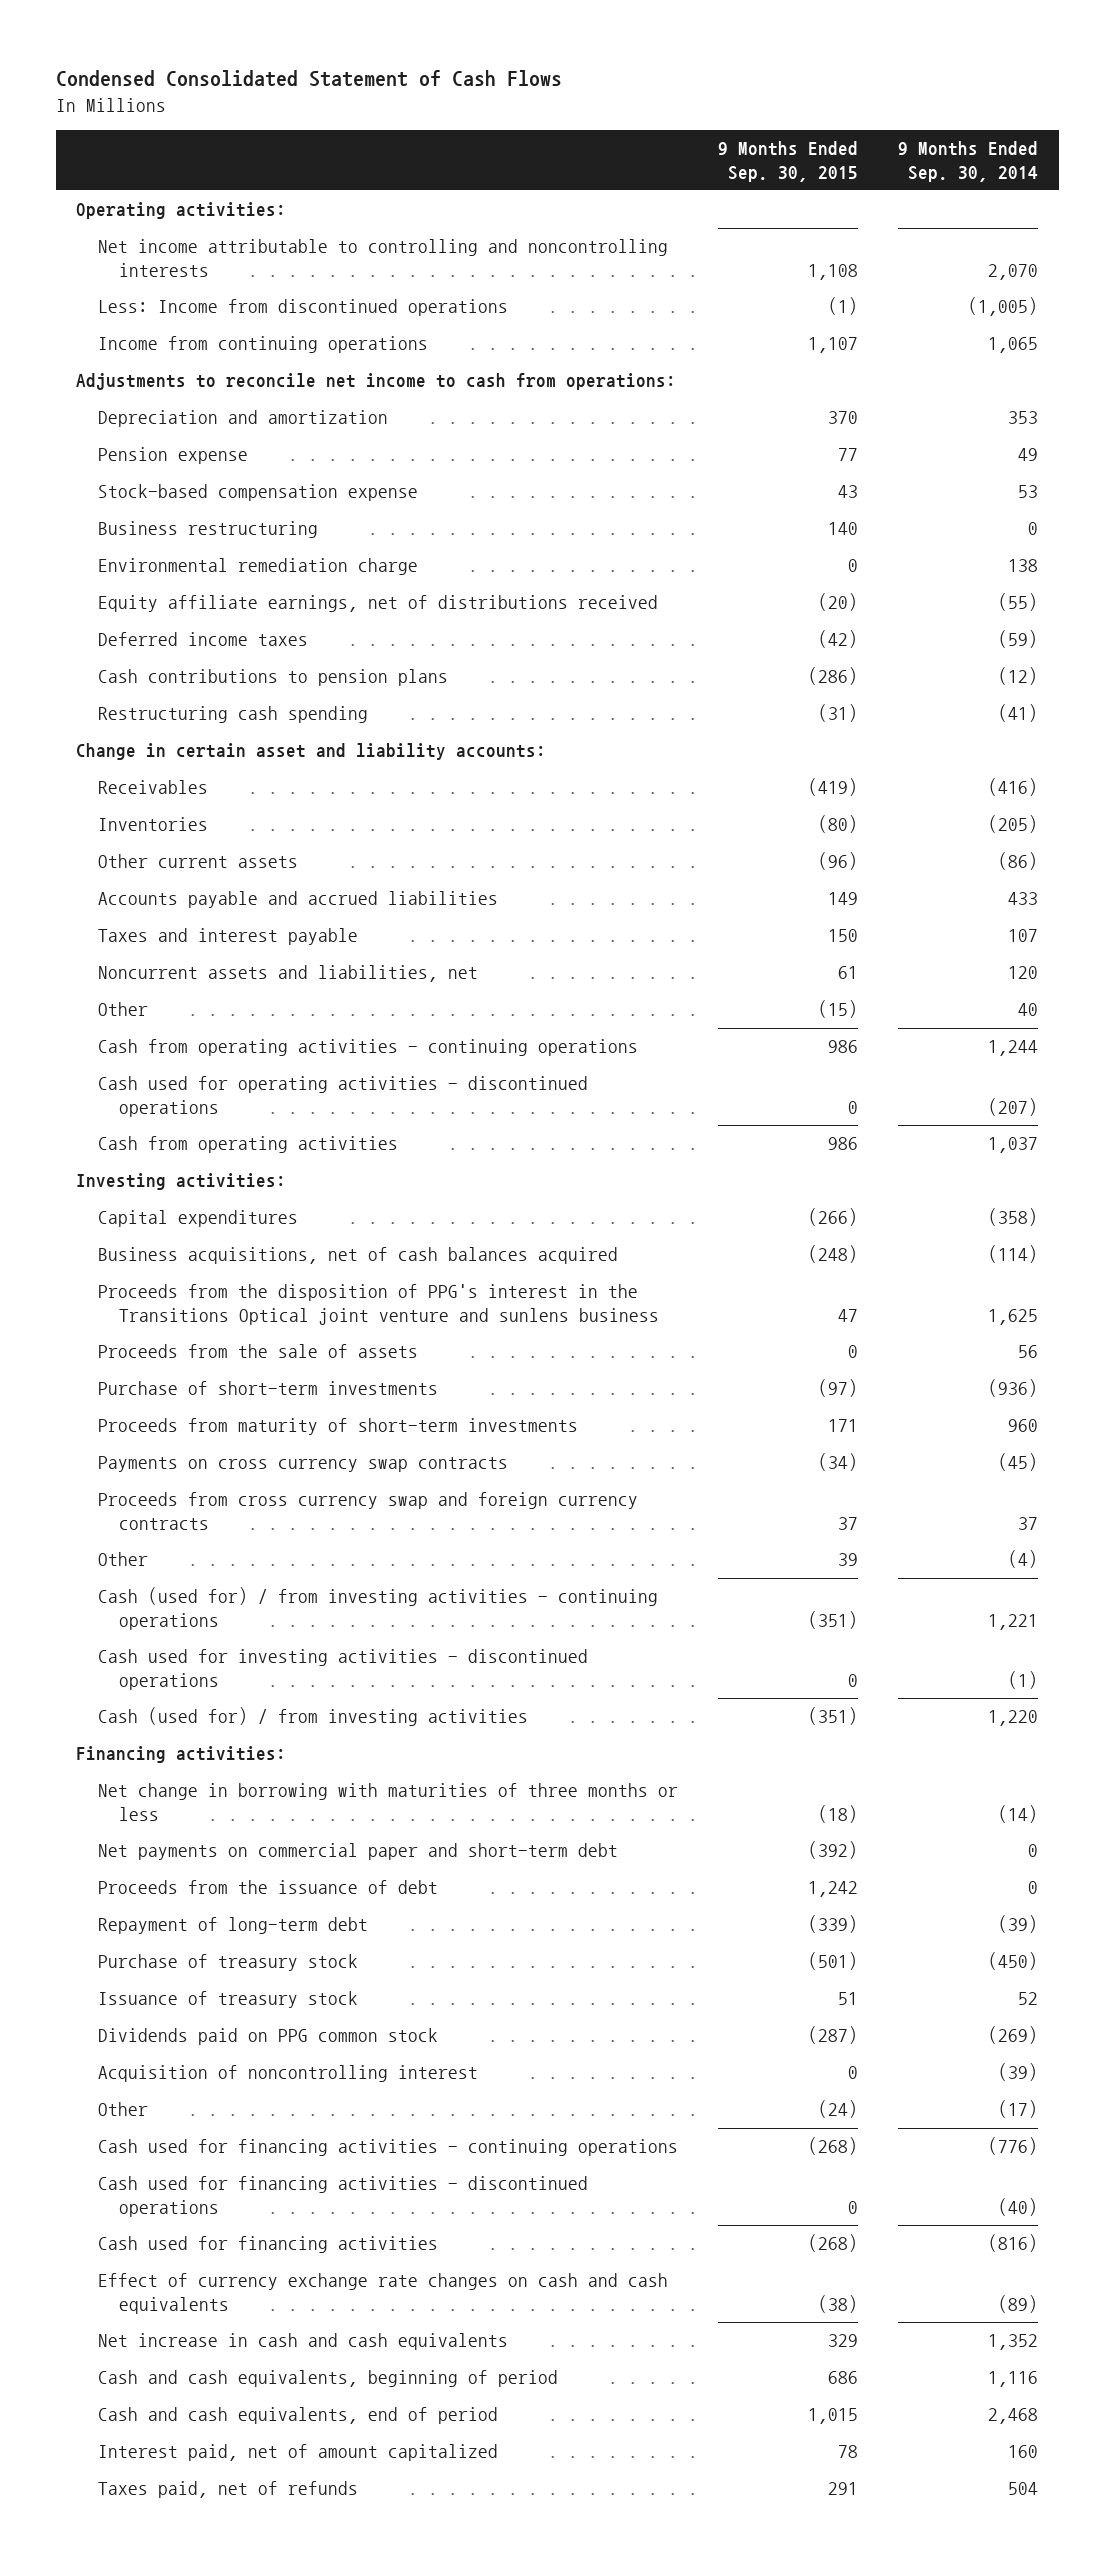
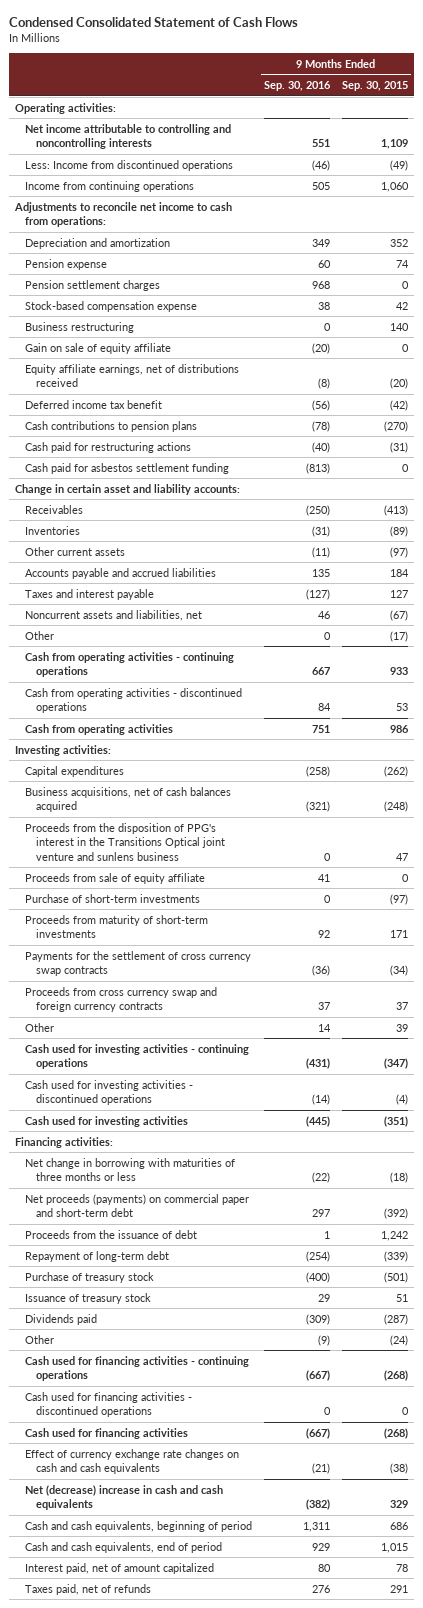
[898,140,1039,182] 9 Months Ended Sep. 30, 2014 -> none
none -> [264,80,332,91] Sep. 30, 2016
[808,263,859,280] 1,108 -> [381,139,409,150] 1,109
[828,297,859,316] (1) -> [390,159,409,171] (49)
[808,337,859,354] 1,107 -> [381,181,410,192] 1,060
[828,411,859,425] 370 -> [390,238,409,247] 352
[838,448,859,462] 77 -> [396,259,410,268] 74
none -> [25,279,161,291] Pension settlement charges
[838,485,859,499] 43 -> [396,301,409,310] 42
[97,558,418,576] Environmental remediation charge -> none
none -> [25,342,172,354] Gain on sale of equity affiliate
[97,632,308,647] Deferred income taxes -> [25,399,163,409] Deferred income tax benefit
[808,667,859,686] (286) -> [384,420,409,432] (270)
[97,706,368,724] Restructuring cash spending -> [25,441,192,453] Cash paid for restructuring actions
none -> [25,462,230,474] Cash paid for asbestos settlement funding
[808,778,859,797] (419) -> [384,504,409,516] (413)
[818,815,859,834] (80) -> [390,525,409,537] (89)
[818,852,859,871] (96) -> [390,546,409,558] (97)
[828,892,859,906] 149 -> [390,568,410,577] 184
[828,929,859,943] 150 -> [390,589,409,598] 127
[838,966,859,980] 61 -> [390,609,409,621] (67)
[818,1000,859,1019] (15) -> [390,630,409,642] (17)
[828,1040,859,1054] 986 -> [390,667,409,676] 933
[97,1076,588,1117] Cash used for operating activities - discontinued operations -> [25,687,243,714] Cash from operating activities - discontinued operations
[848,1100,859,1114] 0 -> [396,703,409,712] 53
[808,1208,859,1227] (266) -> [384,765,409,777] (262)
[97,1344,418,1359] Proceeds from the sale of assets -> [25,872,206,884] Proceeds from sale of equity affiliate
[97,1456,508,1473] Payments on cross currency swap contracts -> [25,950,252,977] Payments for the settlement of cross currency swap contracts
[97,1587,658,1630] Cash (used for) / from investing activities - continuing operations -> [25,1043,250,1070] Cash used for investing activities - continuing operations
[808,1610,859,1629] (351) -> [384,1058,409,1070] (347)
[848,1673,859,1687] 0 -> [396,1094,409,1106] (4)
[97,1707,528,1727] Cash (used for) / from investing activities -> [25,1115,189,1127] Cash used for investing activities
[97,1843,618,1861] Net payments on commercial paper and short-term debt -> [25,1193,250,1218] Net proceeds (payments) on commercial paper and short-term debt
[97,2065,478,2083] Acquisition of noncontrolling interest -> none
[97,2028,438,2046] Dividends paid on PPG common stock -> [25,1313,98,1325] Dividends paid
[97,2333,508,2351] Net increase in cash and cash equivalents -> [25,1484,224,1511] Net (decrease) increase in cash and cash equivalents

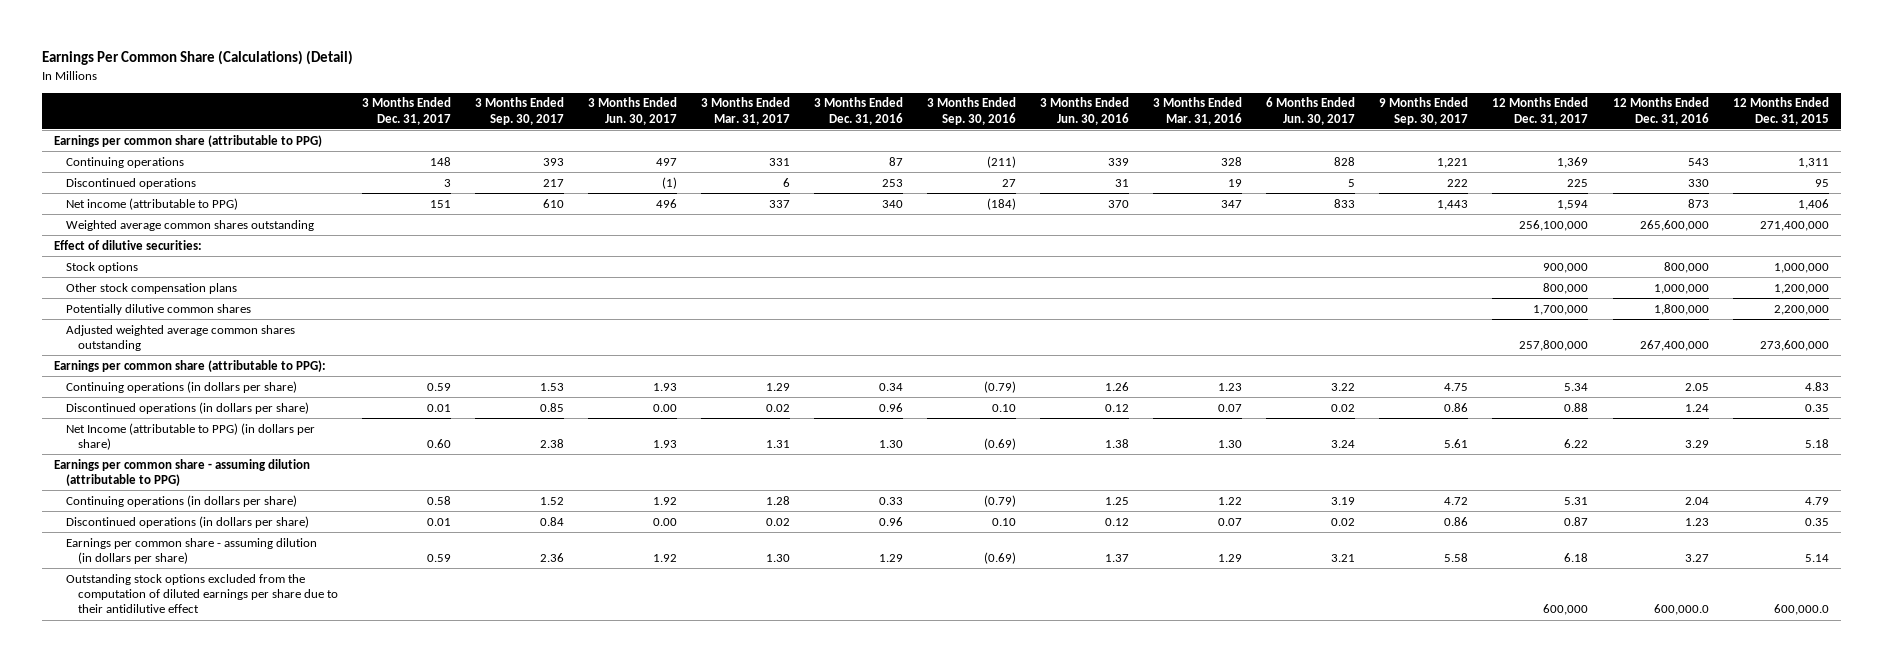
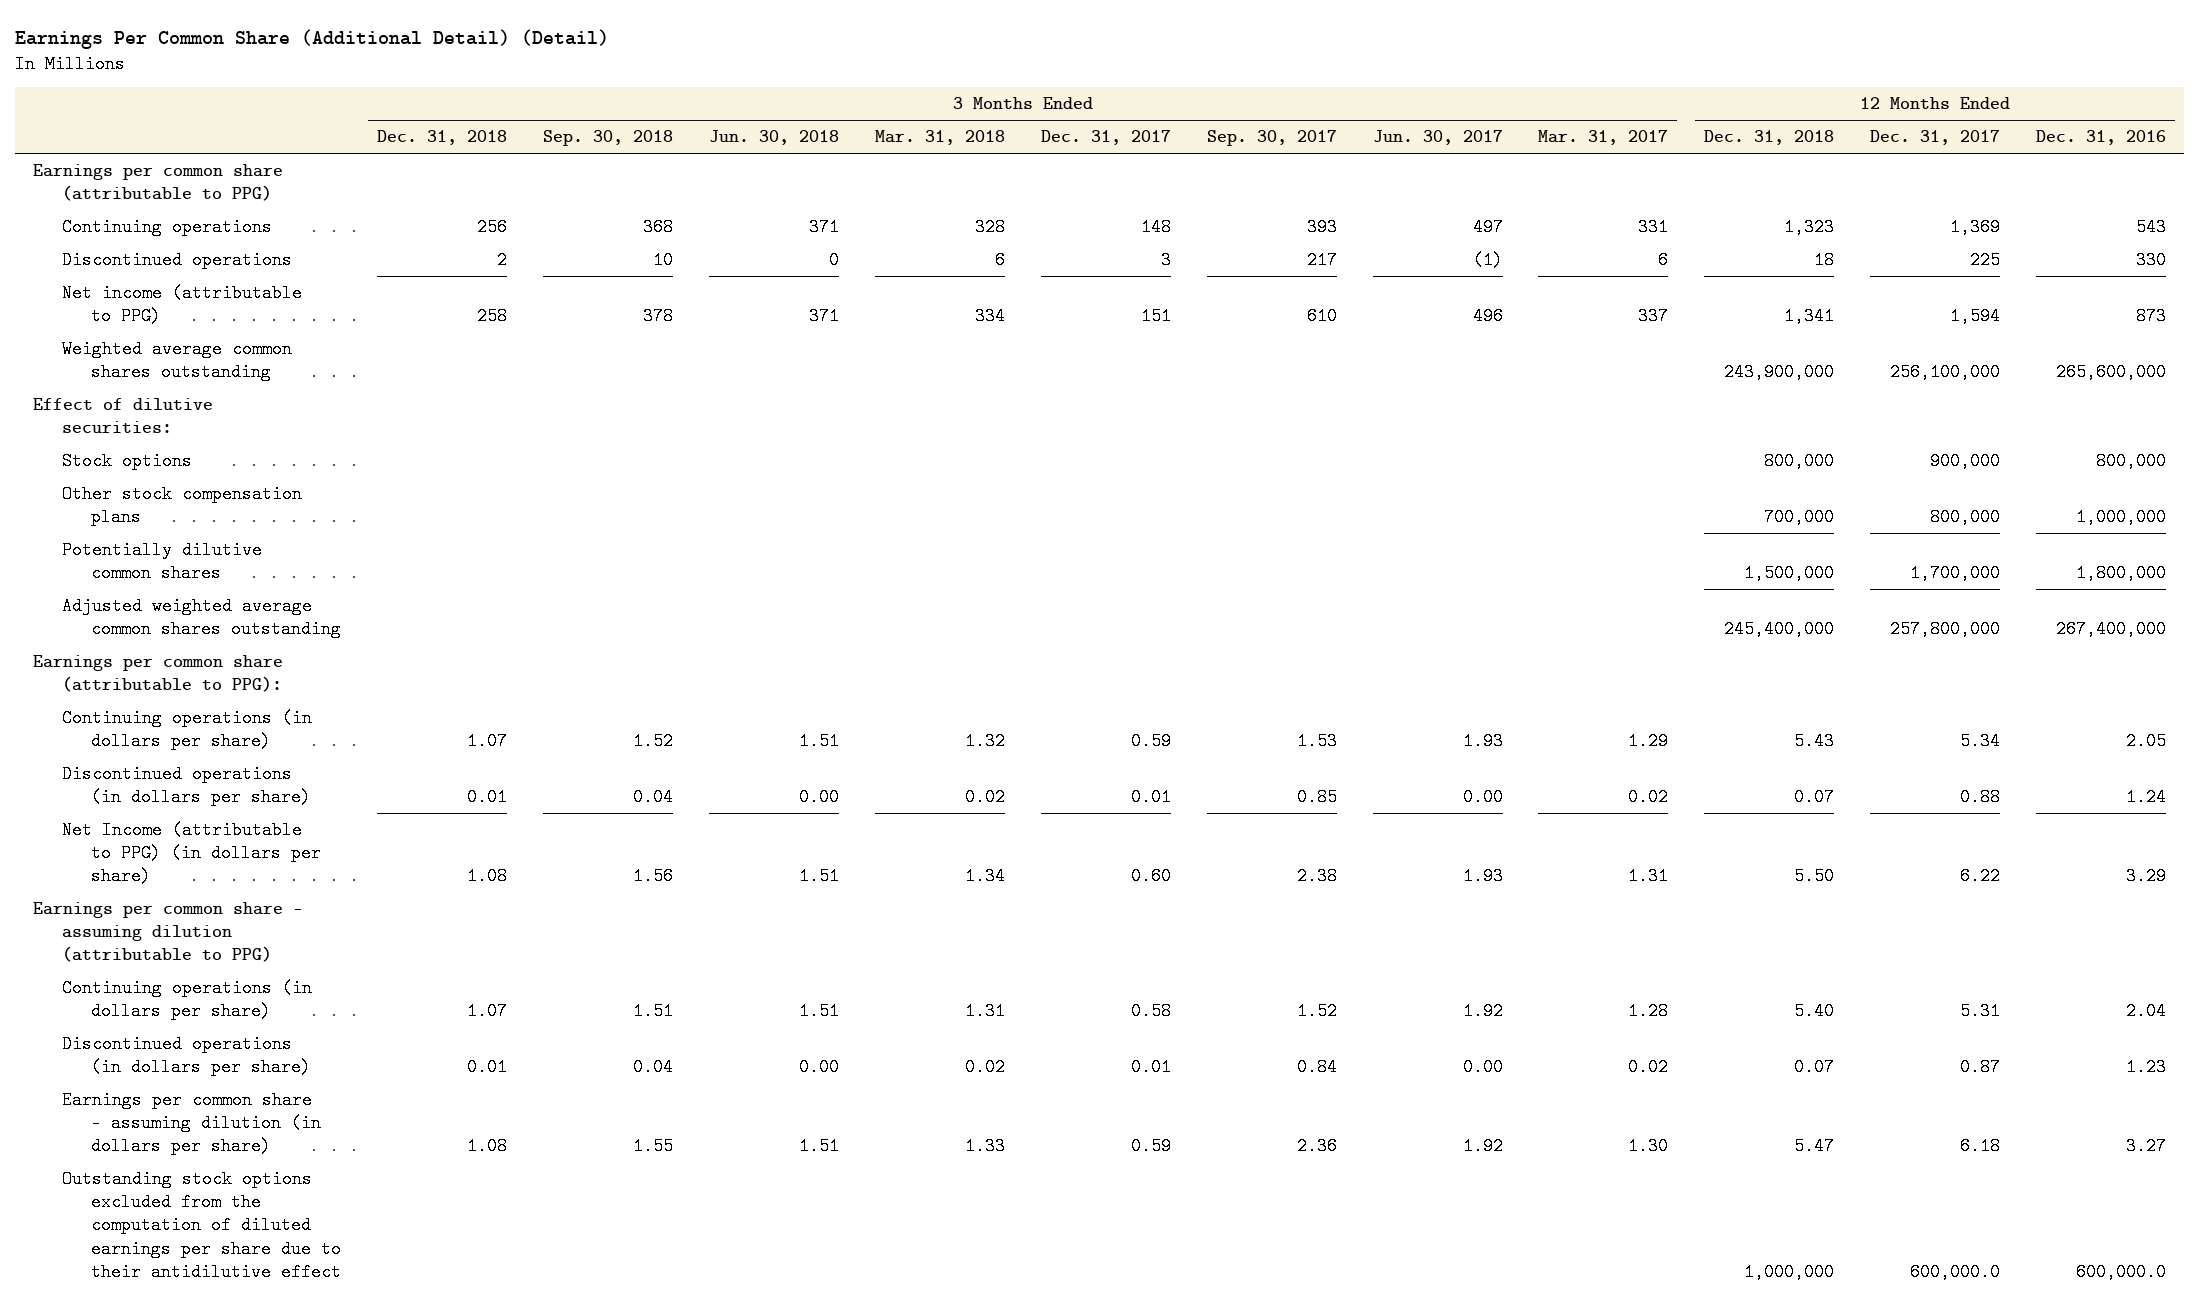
[42,50,354,66] Earnings Per Common Share (Calculations) (Detail) -> [15,28,610,49] Earnings Per Common Share (Additional Detail) (Detail)
[814,97,904,125] 3 Months Ended Dec. 31, 2016 -> none
[927,97,1017,125] 3 Months Ended Sep. 30, 2016 -> none
[1040,97,1130,125] 3 Months Ended Jun. 30, 2016 -> none
[1153,97,1243,125] 3 Months Ended Mar. 31, 2016 -> none
[1266,97,1356,125] 6 Months Ended Jun. 30, 2017 -> none
[1379,97,1469,125] 9 Months Ended Sep. 30, 2017 -> none
[1732,97,1829,125] 12 Months Ended Dec. 31, 2015 -> none
none -> [377,130,508,146] Dec. 31, 2018
none -> [543,130,674,147] Sep. 30, 2018
none -> [709,130,840,146] Jun. 30, 2018
none -> [874,130,1005,146] Mar. 31, 2018
none -> [1704,130,1835,146] Dec. 31, 2018
[1543,604,1589,616] 600,000 -> [1910,1262,2001,1281] 600,000.0

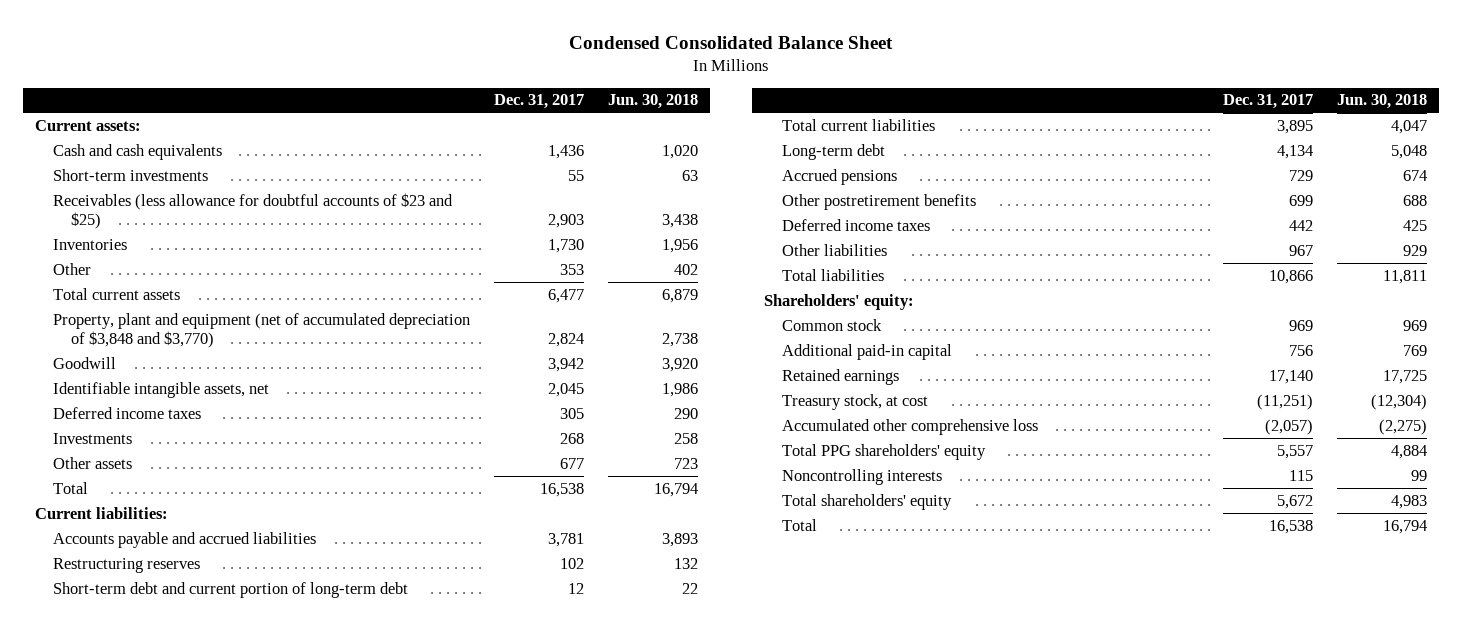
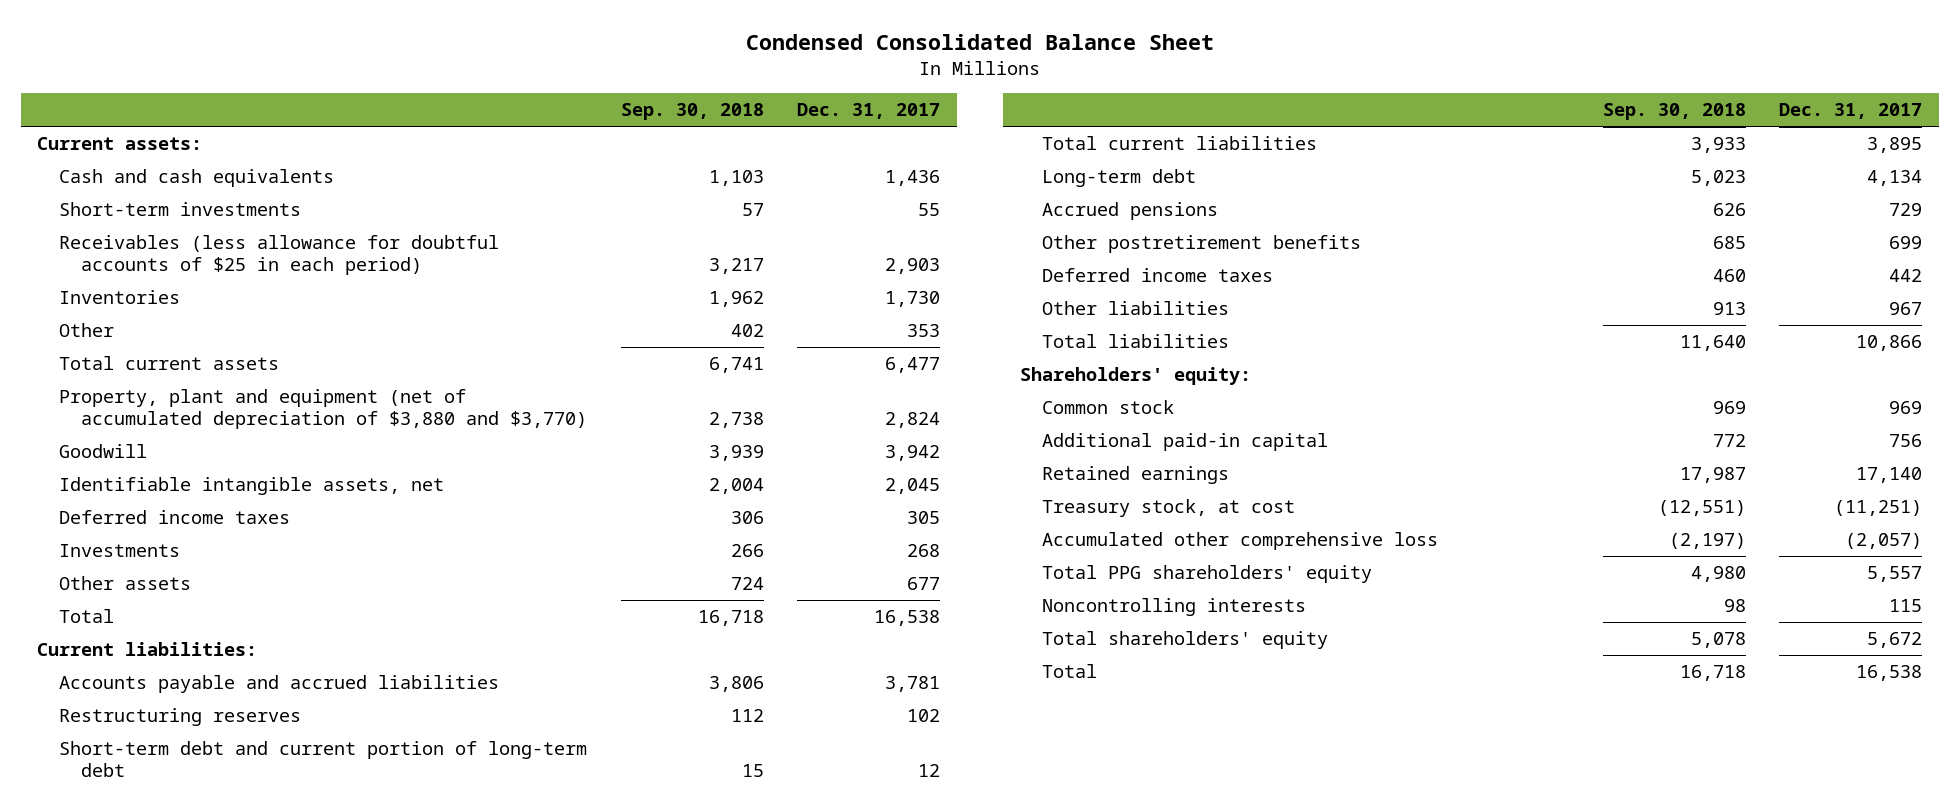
[608,94,699,110] Jun. 30, 2018 -> none
none -> [620,103,764,121] Sep. 30, 2018
[52,192,453,229] Receivables (less allowance for doubtful accounts of $23 and $25) -> [59,235,500,275] Receivables (less allowance for doubtful accounts of $25 in each period)
[52,312,470,348] Property, plant and equipment (net of accumulated depreciation of $3,848 and $3,770) -> [59,389,588,429] Property, plant and equipment (net of accumulated depreciation of $3,880 and $3,770)

